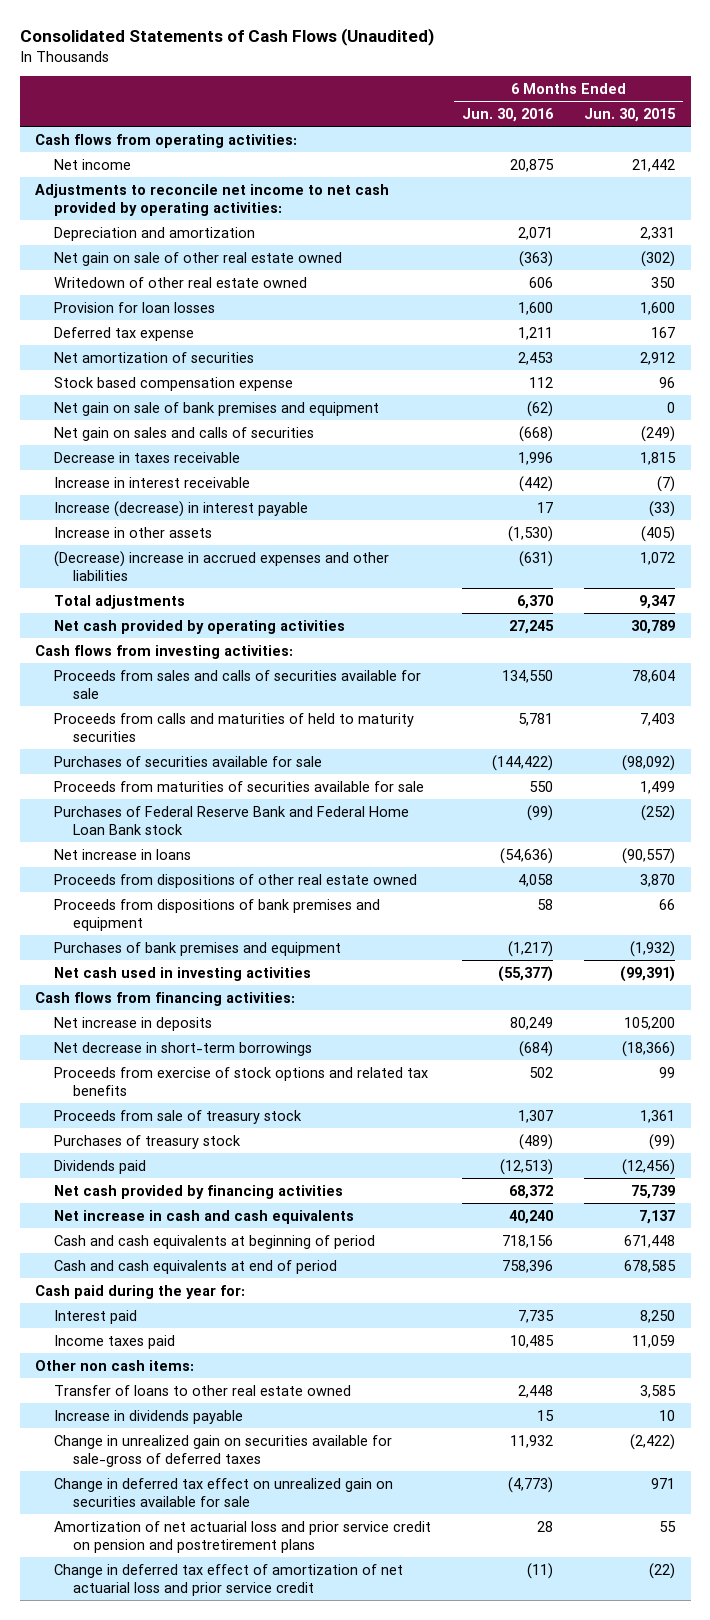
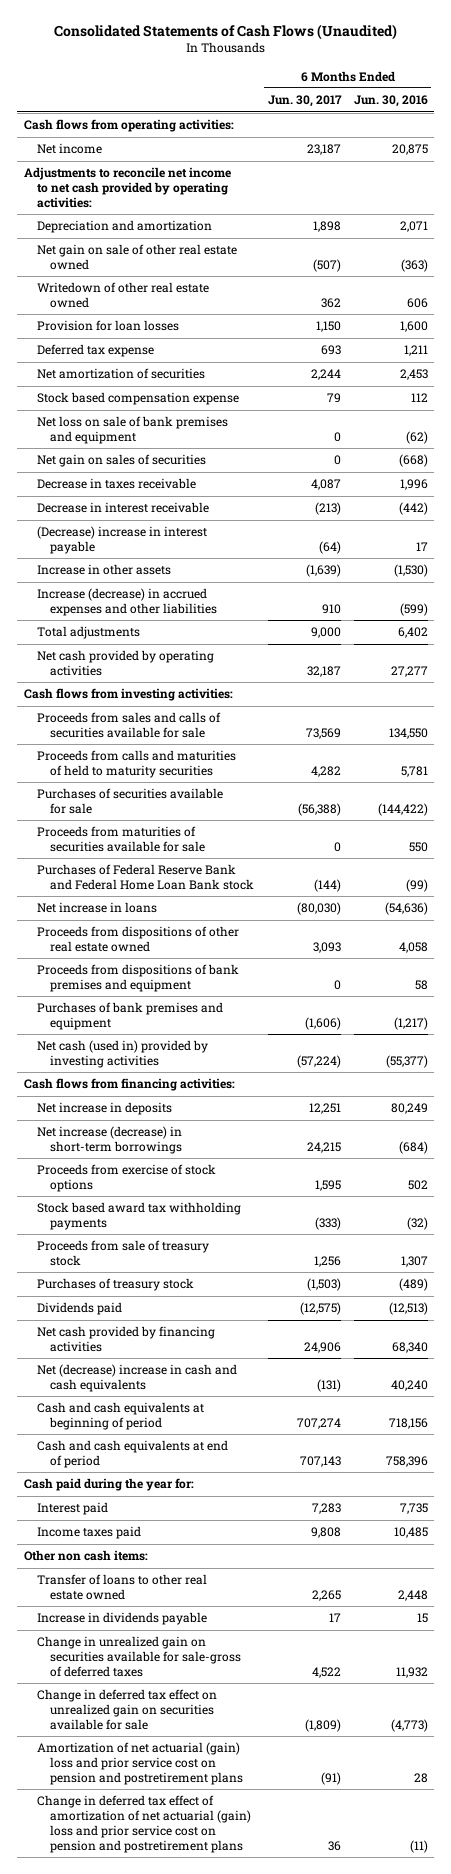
[584,108,677,123] Jun. 30, 2015 -> none
none -> [267,95,342,108] Jun. 30, 2017
[54,401,380,416] Net gain on sale of bank premises and equipment -> [37,416,229,444] Net loss on sale of bank premises and equipment
[54,426,315,441] Net gain on sales and calls of securities -> [37,454,207,468] Net gain on sales of securities
[54,476,251,488] Increase in interest receivable -> [37,502,210,514] Decrease in interest receivable
[54,500,309,517] Increase (decrease) in interest payable -> [37,526,208,554] (Decrease) increase in interest payable
[54,550,390,582] (Decrease) increase in accrued expenses and other liabilities -> [37,588,218,616] Increase (decrease) in accrued expenses and other liabilities
[519,550,554,567] (631) -> [399,602,428,616] (599)
[517,594,554,609] 6,370 -> [397,627,428,639] 6,402
[509,619,555,634] 27,245 -> [390,665,428,677] 27,277
[54,966,312,981] Net cash used in investing activities -> [37,1040,209,1068] Net cash (used in) provided by investing activities
[54,1041,313,1056] Net decrease in short-term borrowings -> [37,1126,183,1154] Net increase (decrease) in short-term borrowings
[54,1066,429,1097] Proceeds from exercise of stock options and related tax benefits -> [37,1164,217,1192] Proceeds from exercise of stock options
none -> [37,1202,242,1230] Stock based award tax withholding payments
[509,1184,554,1199] 68,372 -> [391,1341,428,1353] 68,340
[54,1209,355,1224] Net increase in cash and cash equivalents -> [37,1364,238,1392] Net (decrease) increase in cash and cash equivalents
[54,1520,432,1554] Amortization of net actuarial loss and prior service credit on pension and postretirement plans -> [37,1742,244,1785] Amortization of net actuarial (gain) loss and prior service cost on pension and postretirement plans
[54,1563,404,1597] Change in deferred tax effect of amortization of net actuarial loss and prior service credit -> [37,1795,252,1853] Change in deferred tax effect of amortization of net actuarial (gain) loss and prior service cost on pension and postretirement plans

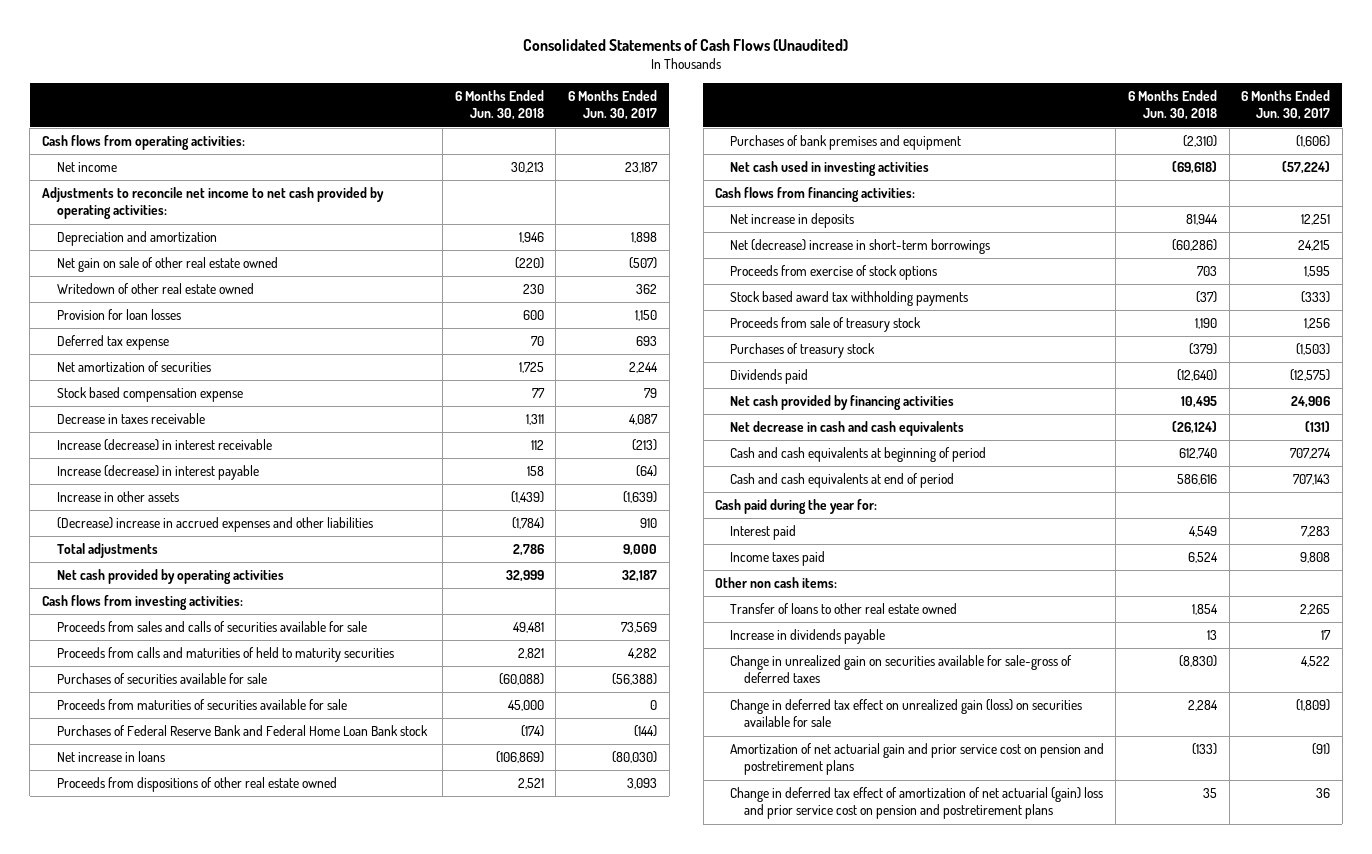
[353,95,428,108] Jun. 30, 2016 -> none
none -> [454,90,544,121] 6 Months Ended Jun. 30, 2018
[37,416,229,444] Net loss on sale of bank premises and equipment -> none
[37,454,207,468] Net gain on sales of securities -> none
[37,502,210,514] Decrease in interest receivable -> [56,439,272,452] Increase (decrease) in interest receivable
[37,526,208,554] (Decrease) increase in interest payable -> [56,465,259,481] Increase (decrease) in interest payable
[37,588,218,616] Increase (decrease) in accrued expenses and other liabilities -> [56,517,373,533] (Decrease) increase in accrued expenses and other liabilities
[37,964,240,992] Proceeds from dispositions of bank premises and equipment -> none
[37,1040,209,1068] Net cash (used in) provided by investing activities -> [729,161,929,177] Net cash used in investing activities
[37,1126,183,1154] Net increase (decrease) in short-term borrowings -> [729,239,990,255] Net (decrease) increase in short-term borrowings
[37,1364,238,1392] Net (decrease) increase in cash and cash equivalents -> [729,421,964,437] Net decrease in cash and cash equivalents
[37,1689,218,1730] Change in deferred tax effect on unrealized gain on securities available for sale -> [729,699,1082,728] Change in deferred tax effect on unrealized gain (loss) on securities available for sale
[37,1742,244,1785] Amortization of net actuarial (gain) loss and prior service cost on pension and postretirement plans -> [729,743,1104,776] Amortization of net actuarial gain and prior service cost on pension and postretirement plans

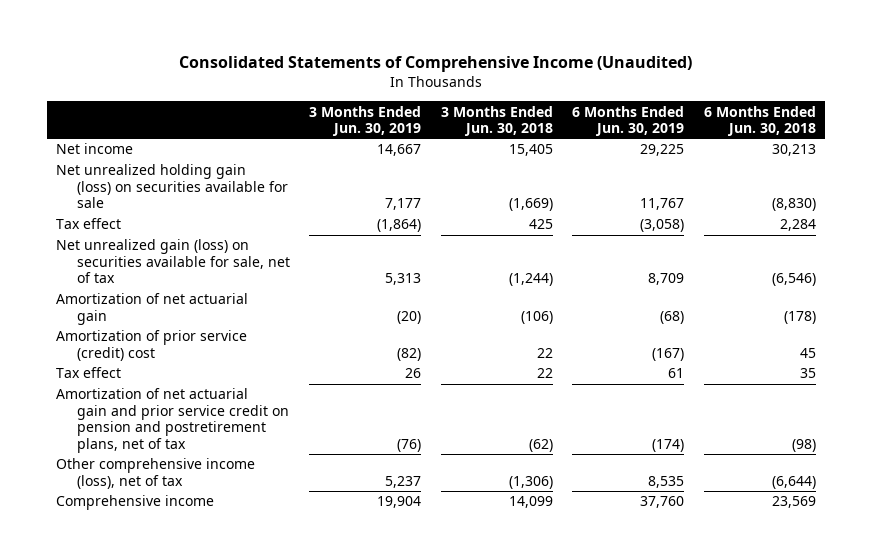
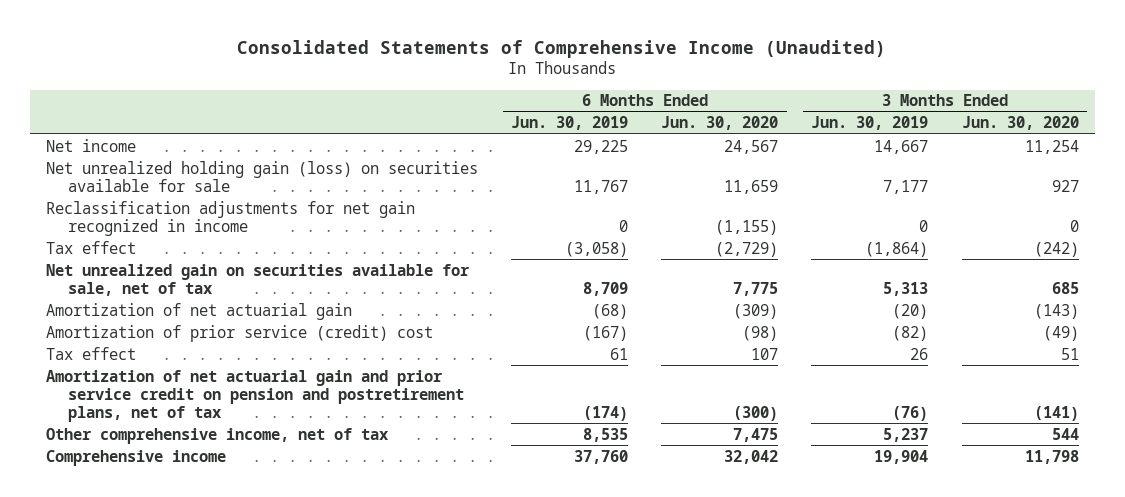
[440,105,553,137] 3 Months Ended Jun. 30, 2018 -> none
[703,105,816,137] 6 Months Ended Jun. 30, 2018 -> none
none -> [661,116,779,131] Jun. 30, 2020
none -> [961,116,1079,131] Jun. 30, 2020
none -> [46,200,416,236] Reclassification adjustments for net gain recognized in income
[56,239,291,284] Net unrealized gain (loss) on securities available for sale, net of tax -> [46,263,471,296] Net unrealized gain on securities available for sale, net of tax
[56,458,256,489] Other comprehensive income (loss), net of tax -> [46,427,389,444] Other comprehensive income, net of tax

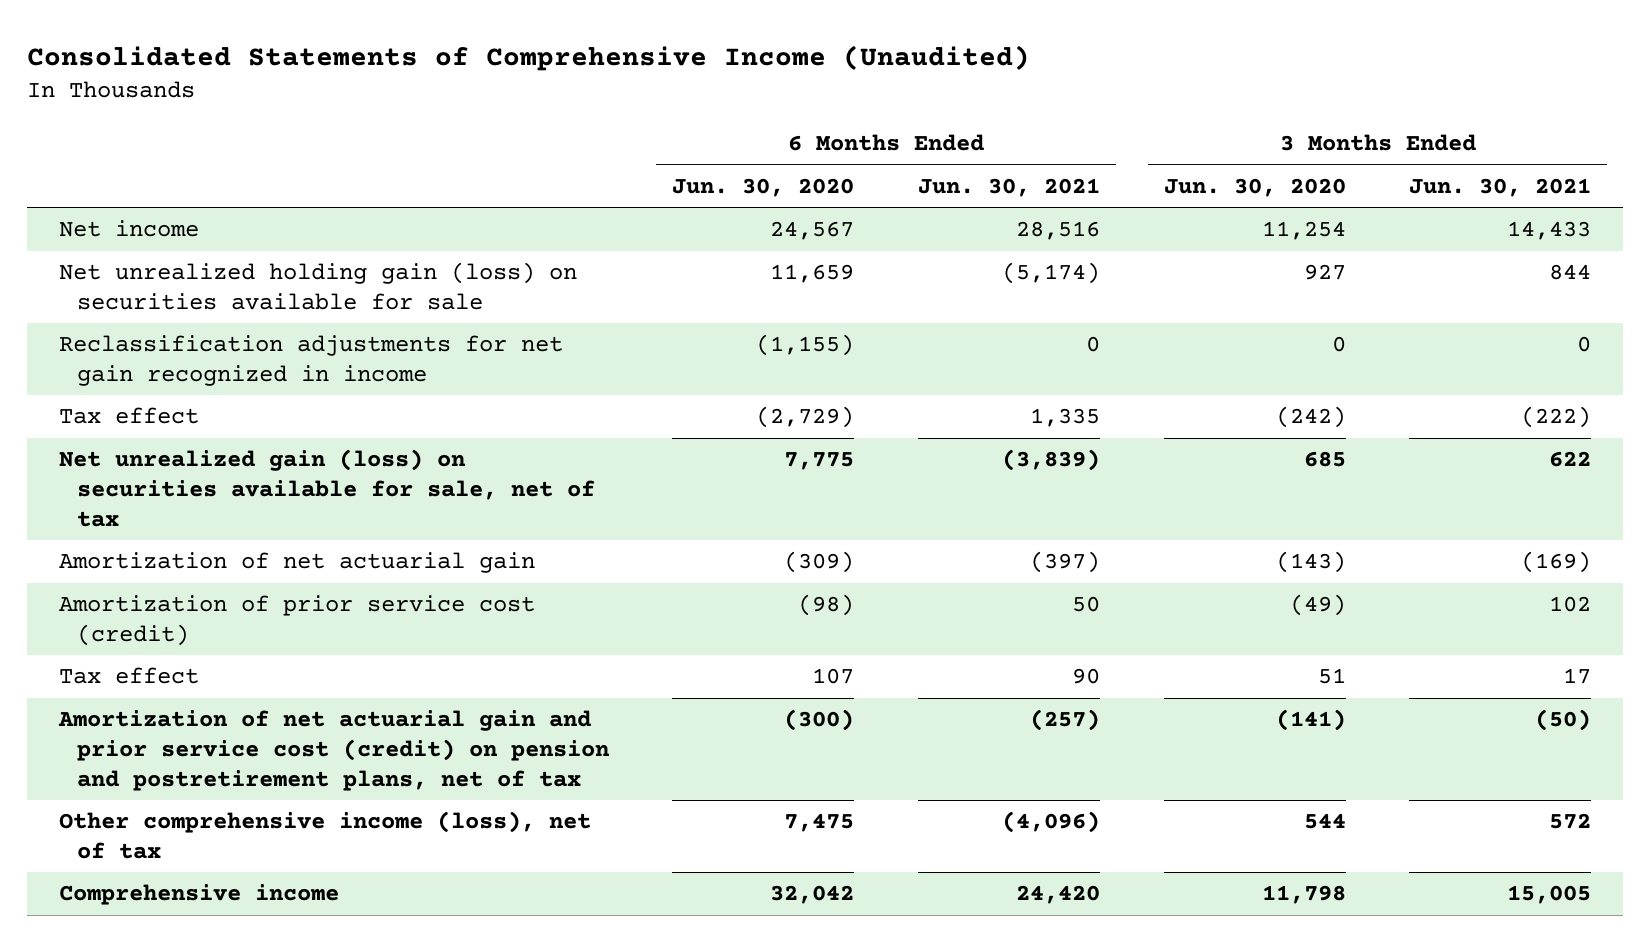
[511,116,629,131] Jun. 30, 2019 -> none
[811,116,929,131] Jun. 30, 2019 -> none
none -> [918,177,1101,197] Jun. 30, 2021
none -> [1409,177,1592,197] Jun. 30, 2021
[46,263,471,296] Net unrealized gain on securities available for sale, net of tax -> [58,449,595,527] Net unrealized gain (loss) on securities available for sale, net of tax
[46,324,434,342] Amortization of prior service (credit) cost -> [58,595,535,646] Amortization of prior service cost (credit)
[46,369,465,422] Amortization of net actuarial gain and prior service credit on pension and postretirement plans, net of tax -> [57,710,610,791] Amortization of net actuarial gain and prior service cost (credit) on pension and postretirement plans, net of tax
[46,427,389,444] Other comprehensive income, net of tax -> [58,811,591,859] Other comprehensive income (loss), net of tax

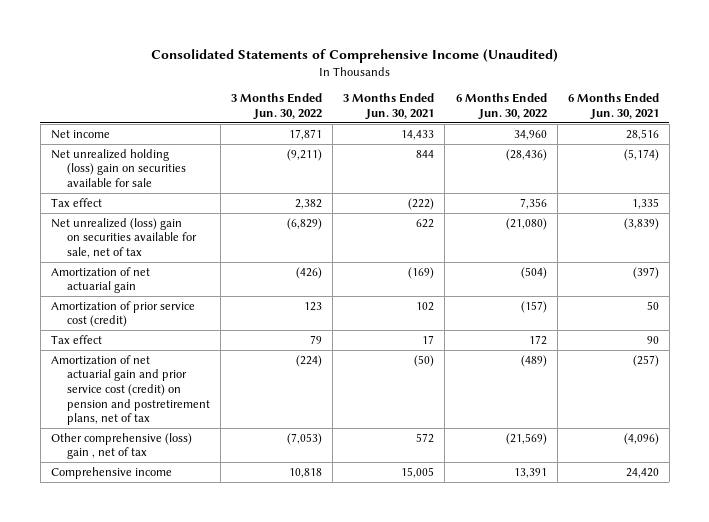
[672,177,855,197] Jun. 30, 2020 -> none
[1163,177,1346,197] Jun. 30, 2020 -> none
none -> [231,93,323,120] 3 Months Ended Jun. 30, 2022
none -> [455,93,547,120] 6 Months Ended Jun. 30, 2022
[58,335,563,386] Reclassification adjustments for net gain recognized in income -> none
[58,262,577,310] Net unrealized holding gain (loss) on securities available for sale -> [50,148,187,188] Net unrealized holding (loss) gain on securities available for sale
[58,449,595,527] Net unrealized gain (loss) on securities available for sale, net of tax -> [50,217,198,259] Net unrealized (loss) gain on securities available for sale, net of tax
[58,811,591,859] Other comprehensive income (loss), net of tax -> [50,432,192,460] Other comprehensive (loss) gain , net of tax

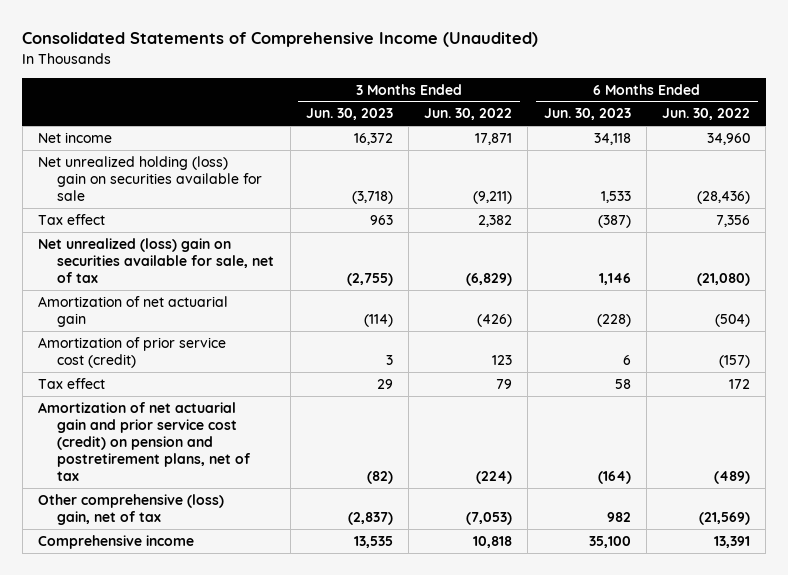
[343,93,435,120] 3 Months Ended Jun. 30, 2021 -> none
[567,93,659,120] 6 Months Ended Jun. 30, 2021 -> none
none -> [305,108,393,121] Jun. 30, 2023
none -> [543,108,631,121] Jun. 30, 2023
[50,432,192,460] Other comprehensive (loss) gain , net of tax -> [38,493,225,525] Other comprehensive (loss) gain, net of tax

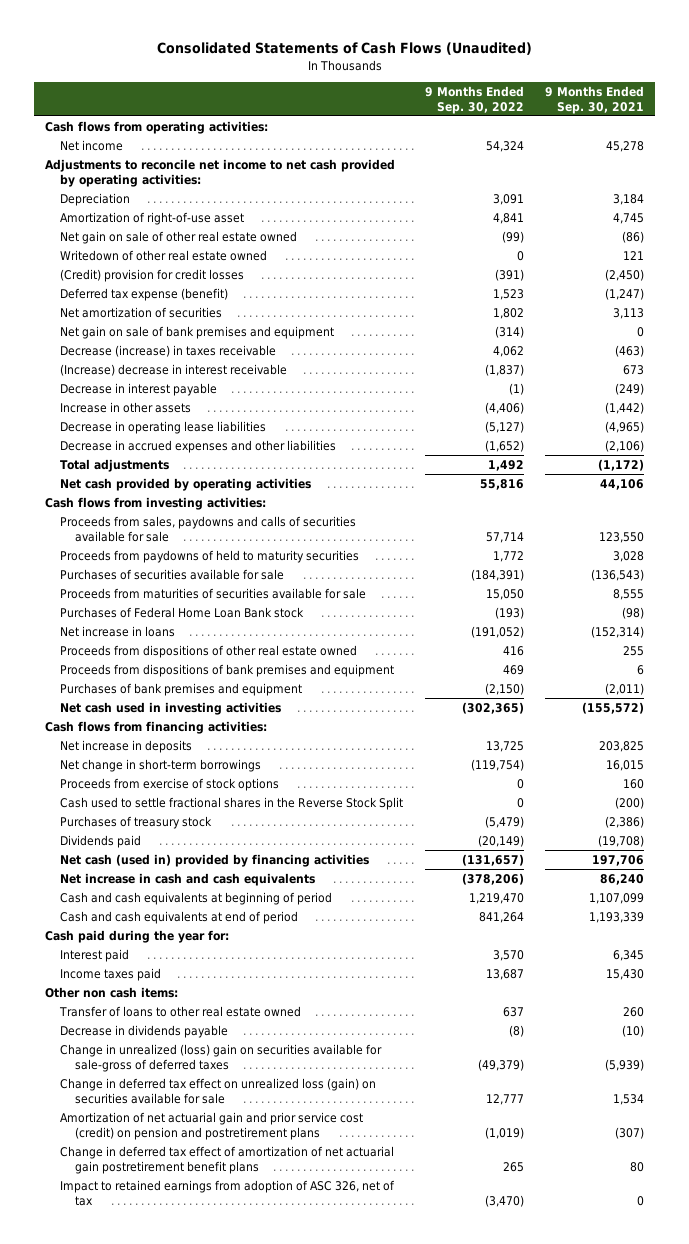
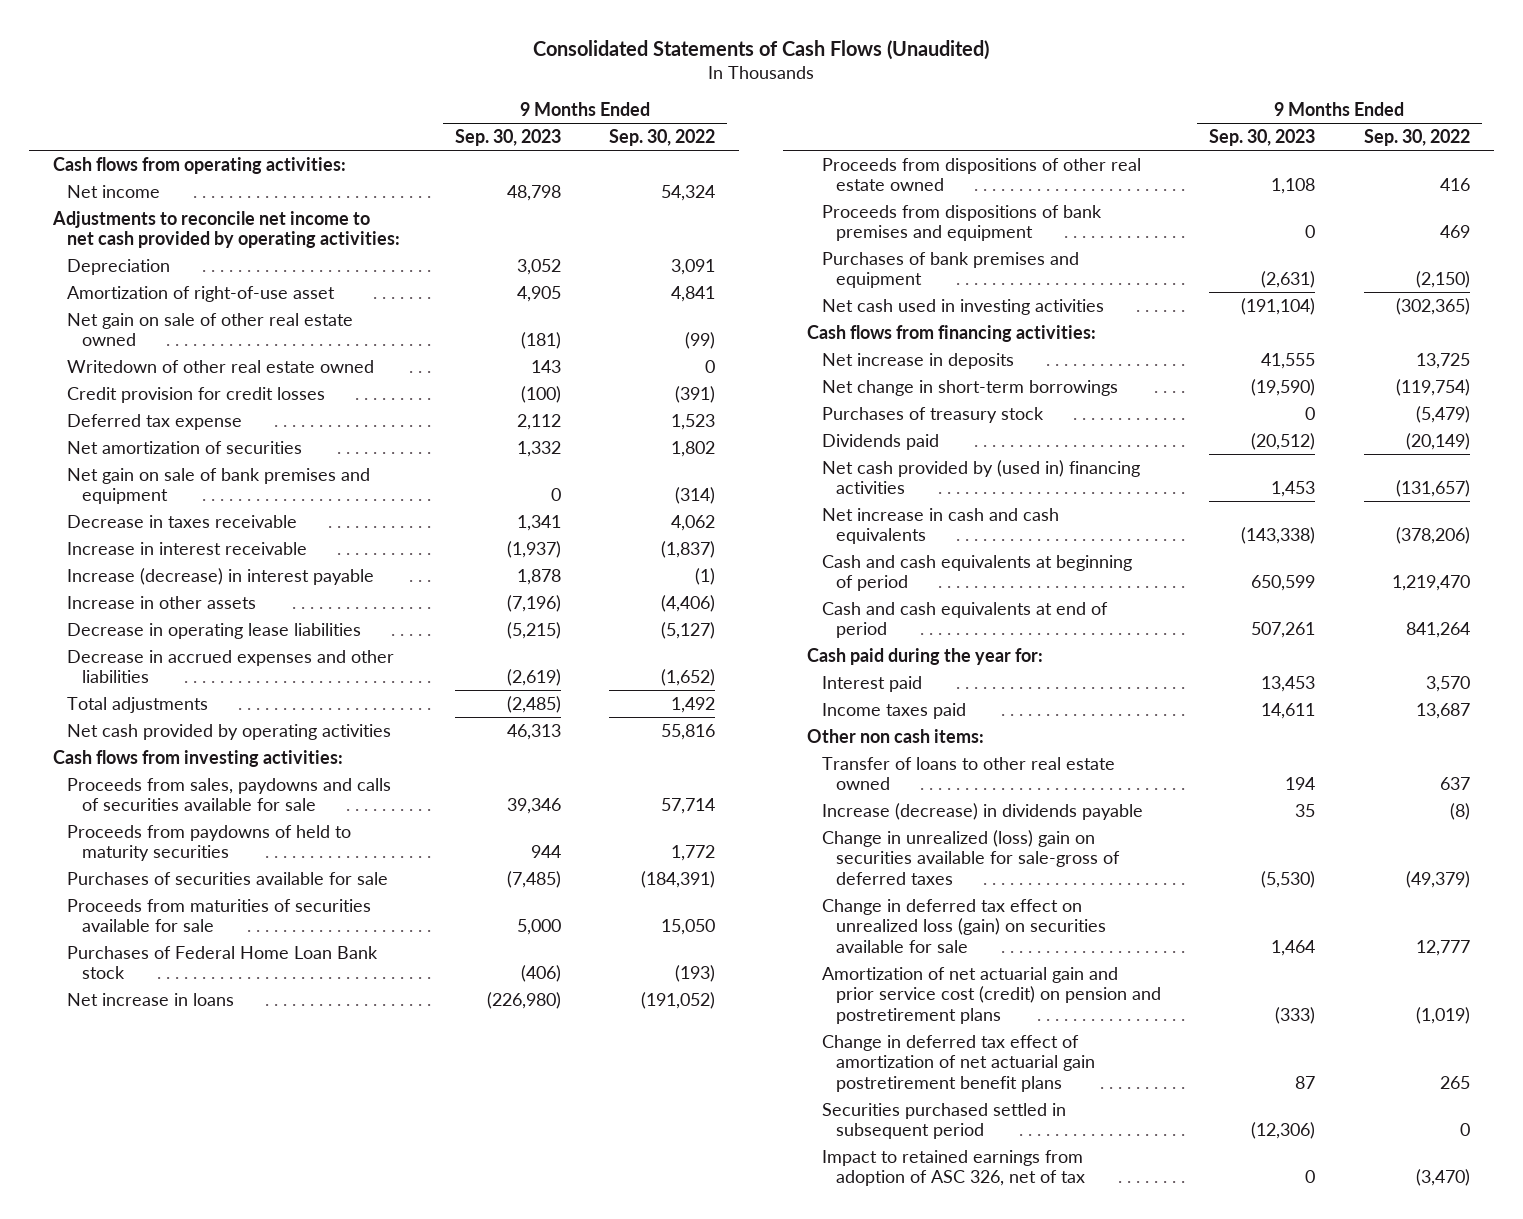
[545,85,645,114] 9 Months Ended Sep. 30, 2021 -> none
none -> [454,129,561,147] Sep. 30, 2023
[59,269,244,283] (Credit) provision for credit losses -> [67,386,326,403] Credit provision for credit losses
[59,288,228,302] Deferred tax expense (benefit) -> [67,413,243,430] Deferred tax expense
[59,345,276,358] Decrease (increase) in taxes receivable -> [67,514,298,528] Decrease in taxes receivable
[59,364,287,377] (Increase) decrease in interest receivable -> [67,541,308,555] Increase in interest receivable
[59,383,217,397] Decrease in interest payable -> [67,567,375,585] Increase (decrease) in interest payable
[59,778,279,792] Proceeds from exercise of stock options -> none
[59,797,403,811] Cash used to settle fractional shares in the Reverse Stock Split -> none
[59,854,369,868] Net cash (used in) provided by financing activities -> [821,459,1140,495] Net cash provided by (used in) financing activities
[59,1025,228,1039] Decrease in dividends payable -> [821,802,1143,820] Increase (decrease) in dividends payable
none -> [821,1102,1066,1140] Securities purchased settled in subsequent period

